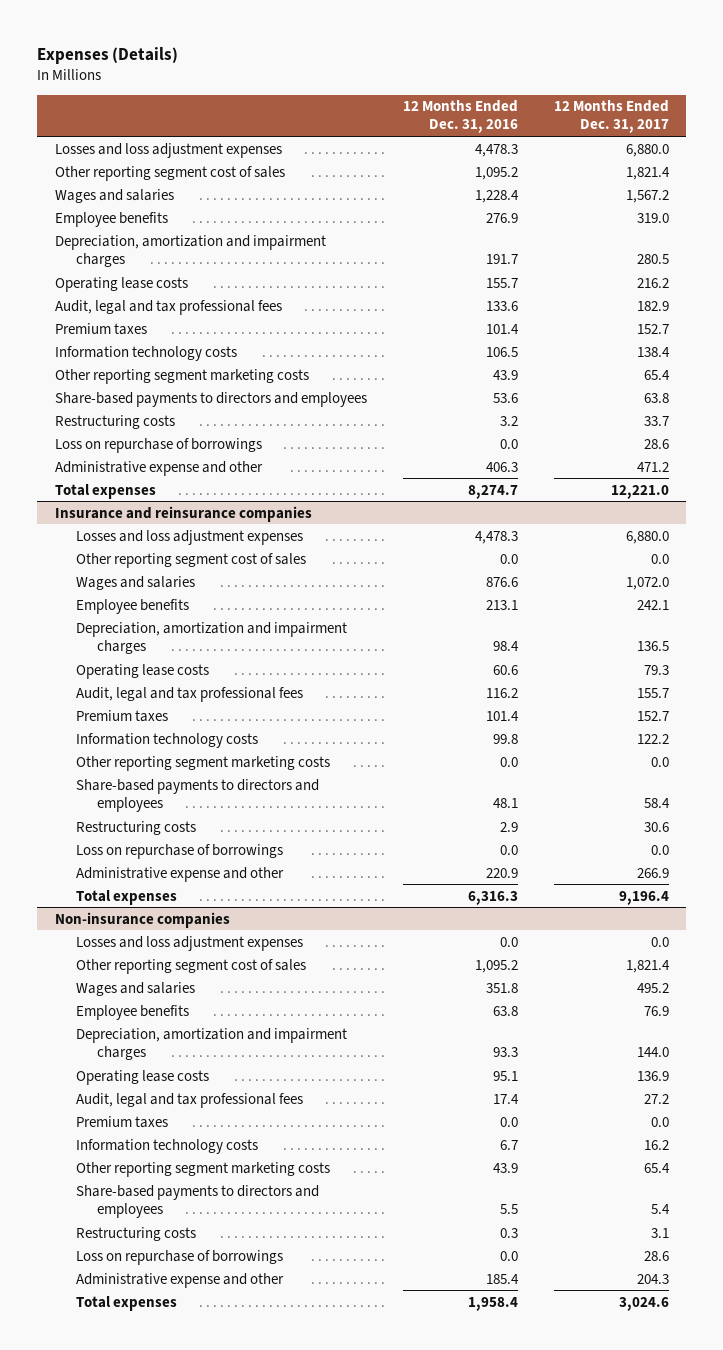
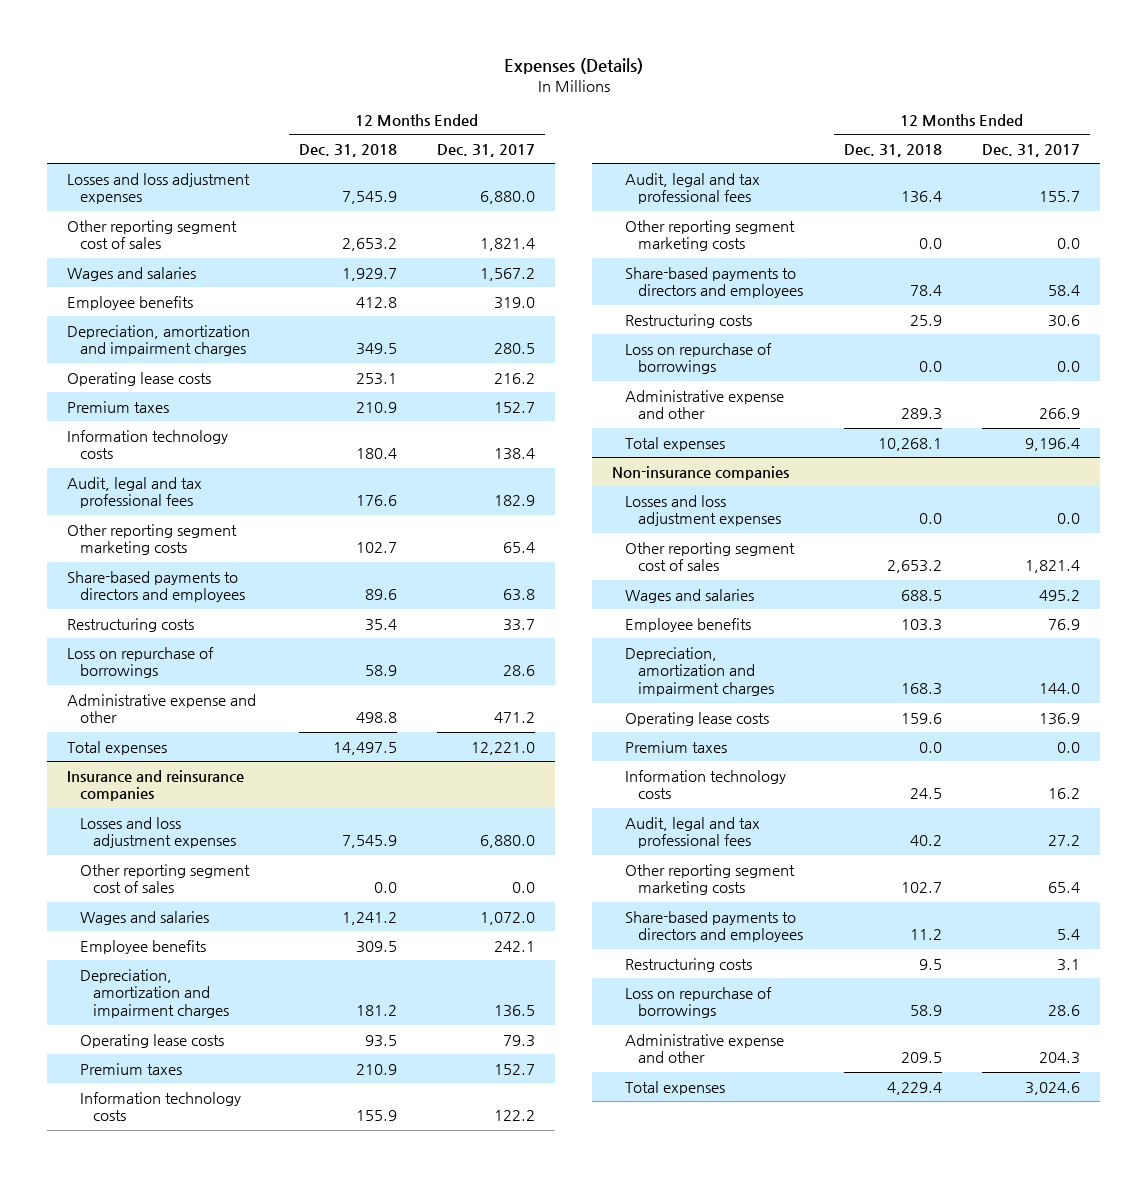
[402,100,518,134] 12 Months Ended Dec. 31, 2016 -> none
none -> [298,143,397,157] Dec. 31, 2018
[54,299,282,315] Audit, legal and tax professional fees -> [67,476,203,509] Audit, legal and tax professional fees
[76,686,304,702] Audit, legal and tax professional fees -> [625,172,761,205] Audit, legal and tax professional fees
[76,1092,304,1108] Audit, legal and tax professional fees -> [625,816,761,849] Audit, legal and tax professional fees

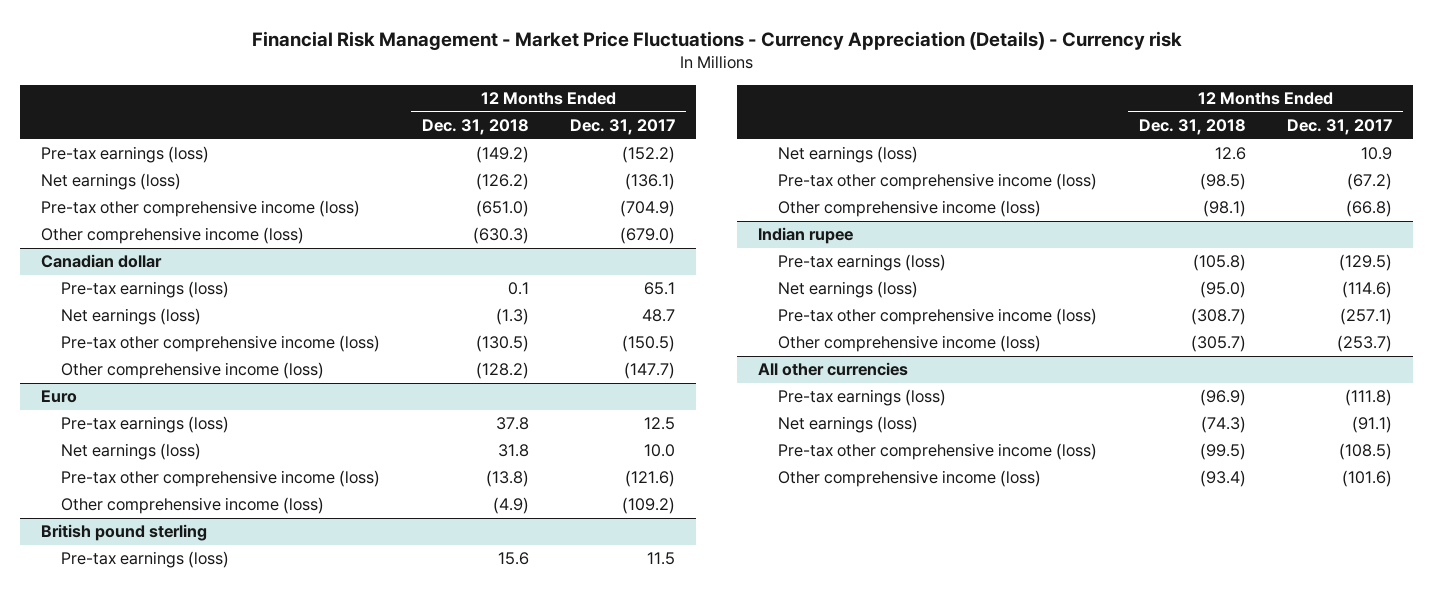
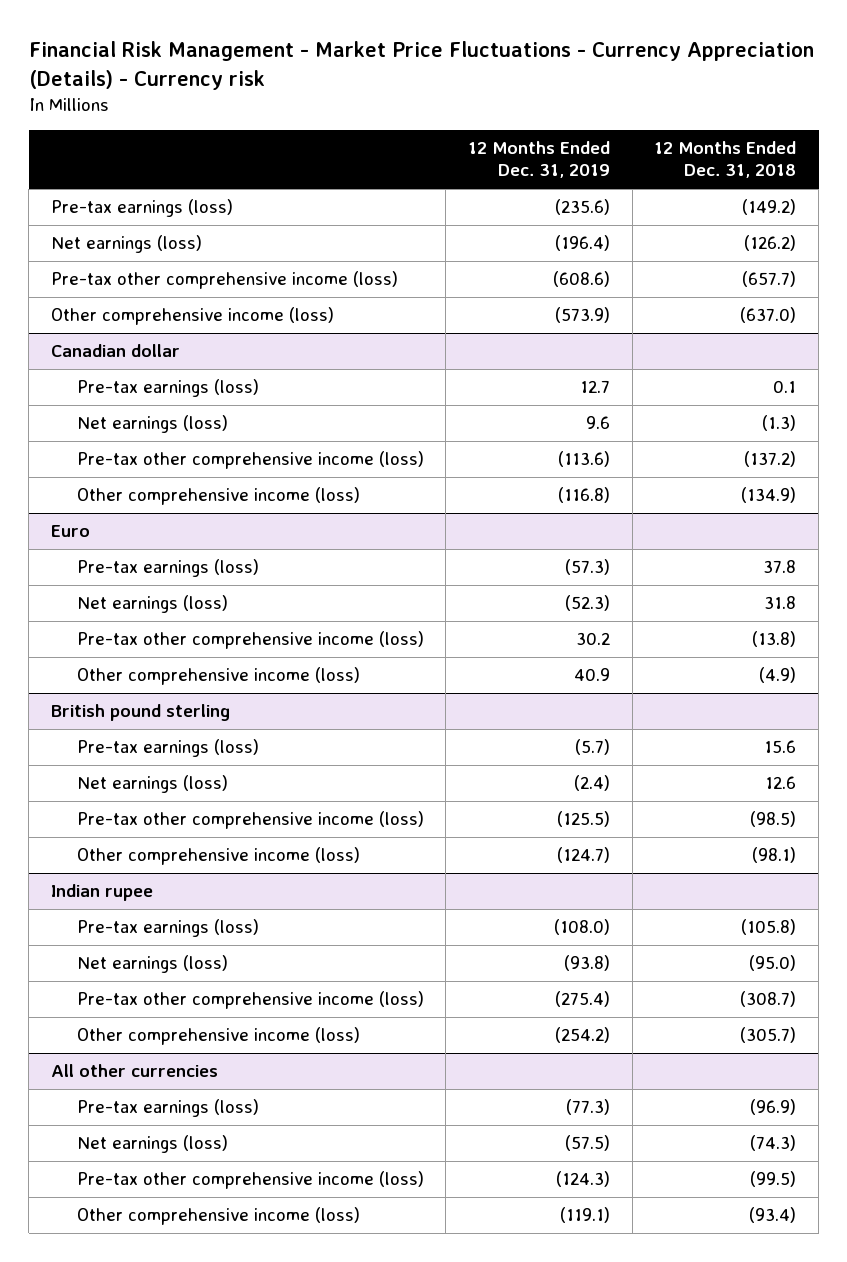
[570,119,676,136] Dec. 31, 2017 -> none
none -> [468,141,611,179] 12 Months Ended Dec. 31, 2019
[475,200,529,218] (651.0) -> [742,271,797,288] (657.7)
[472,227,529,245] (630.3) -> [740,307,797,324] (637.0)
[475,335,529,353] (130.5) -> [744,451,797,468] (137.2)
[475,362,529,380] (128.2) -> [741,487,797,504] (134.9)

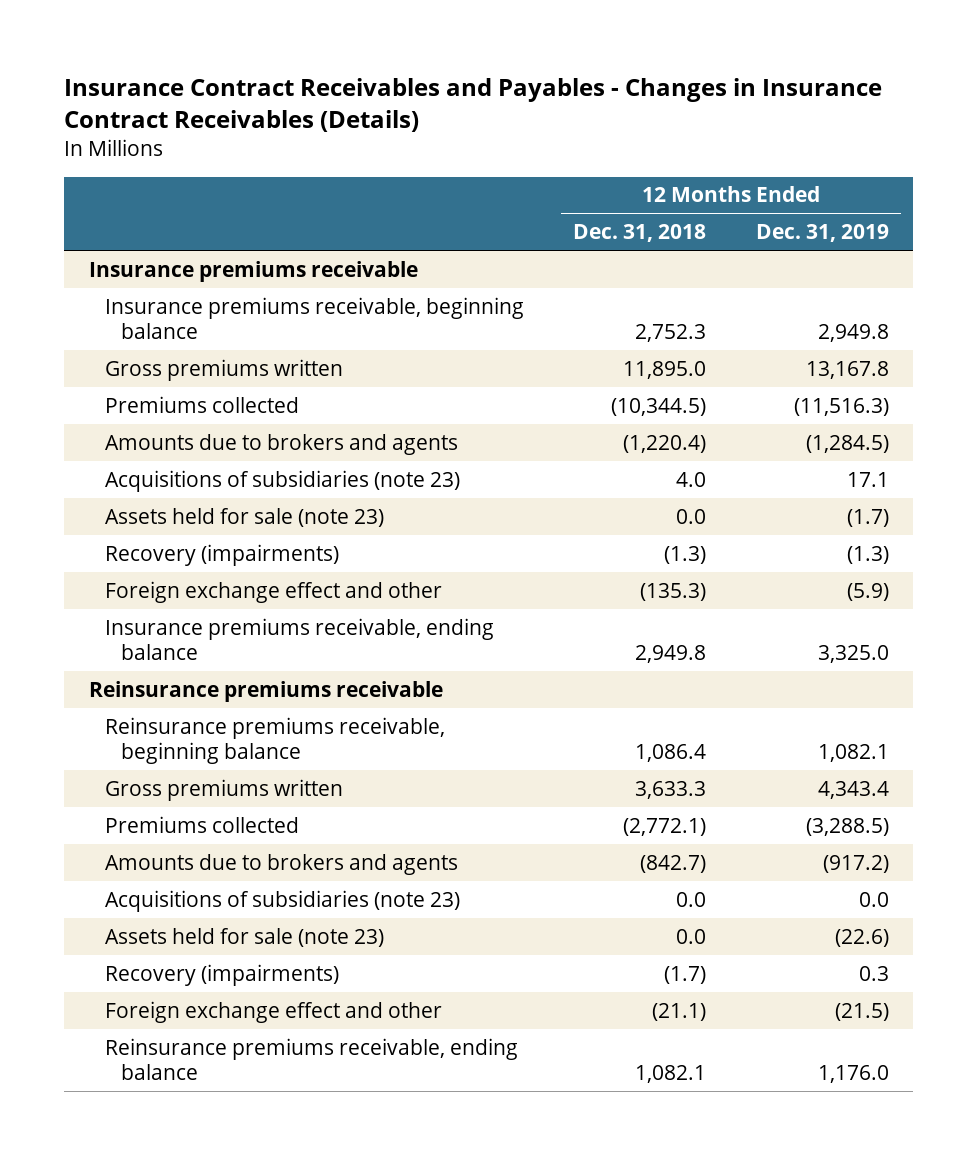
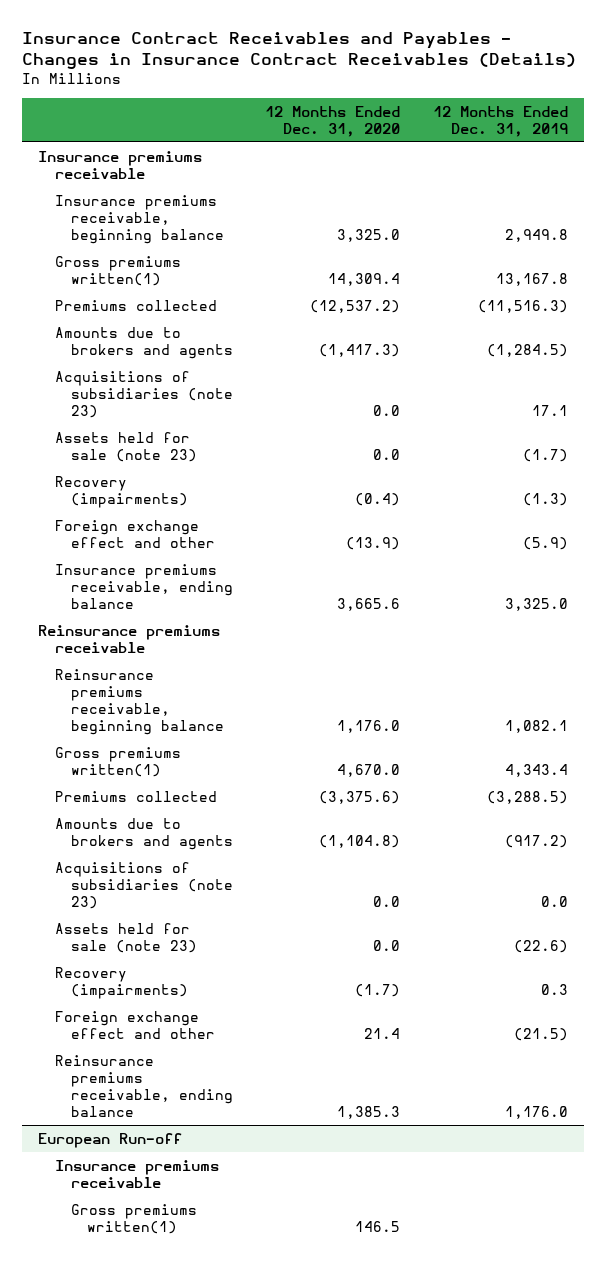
[573,224,707,243] Dec. 31, 2018 -> none
none -> [265,105,401,137] 12 Months Ended Dec. 31, 2020
[105,358,344,381] Gross premiums written -> [54,255,181,286] Gross premiums written(1)
[105,778,344,801] Gross premiums written -> [54,746,181,777] Gross premiums written(1)
none -> [38,1132,183,1148] European Run-off
none -> [54,1159,219,1188] Insurance premiums receivable
none -> [70,1203,197,1234] Gross premiums written(1)

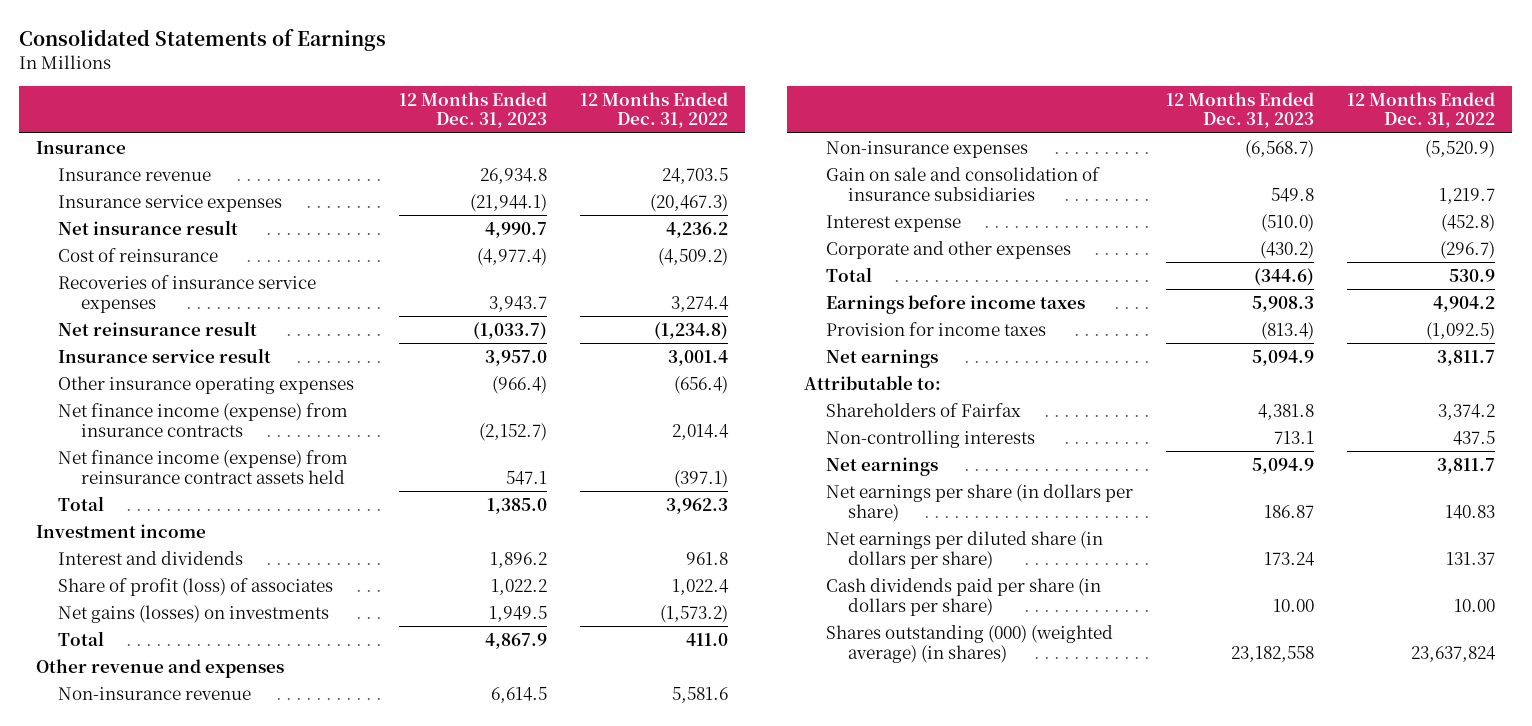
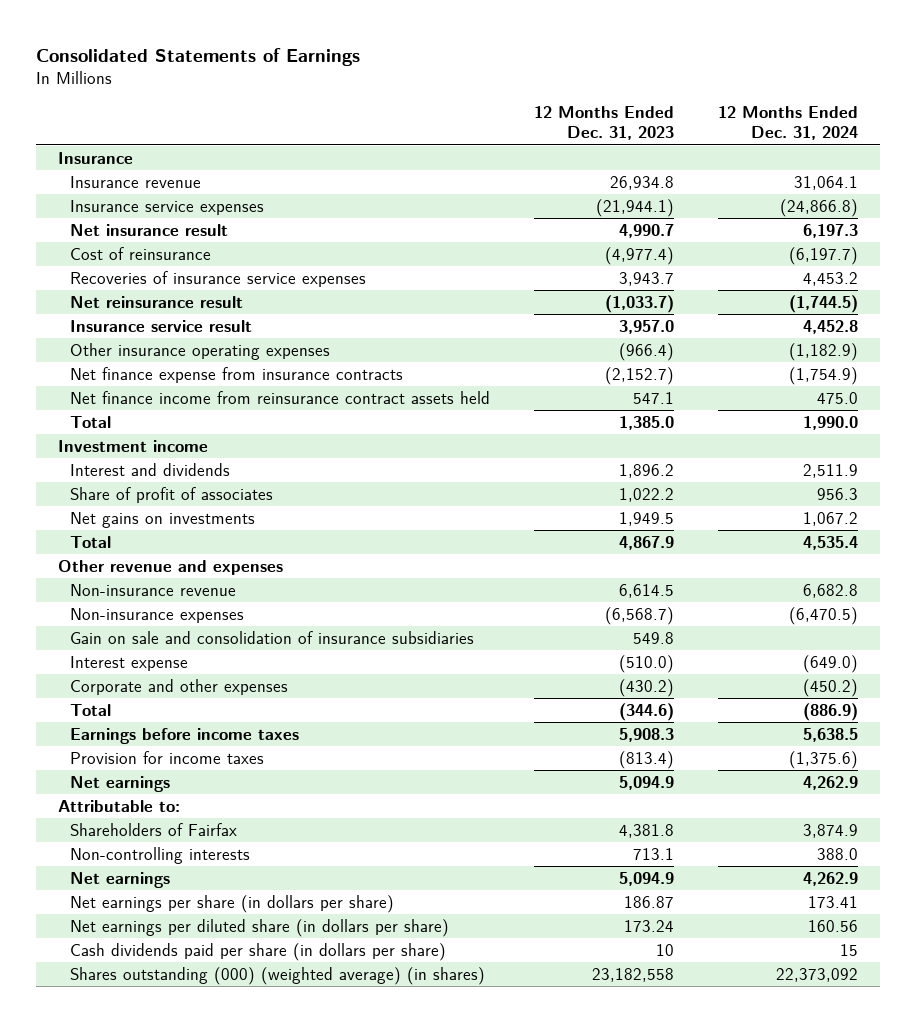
[579,91,728,129] 12 Months Ended Dec. 31, 2022 -> none
none -> [718,106,859,141] 12 Months Ended Dec. 31, 2024
[58,402,349,437] Net finance income (expense) from insurance contracts -> [70,366,404,383] Net finance expense from insurance contracts
[58,449,349,484] Net finance income (expense) from reinsurance contract assets held -> [70,390,491,404] Net finance income from reinsurance contract assets held
[58,577,334,596] Share of profit (loss) of associates -> [70,486,274,503] Share of profit of associates
[58,604,330,623] Net gains (losses) on investments -> [70,511,256,528] Net gains on investments
[1273,598,1315,612] 10.00 -> [656,943,675,956] 10

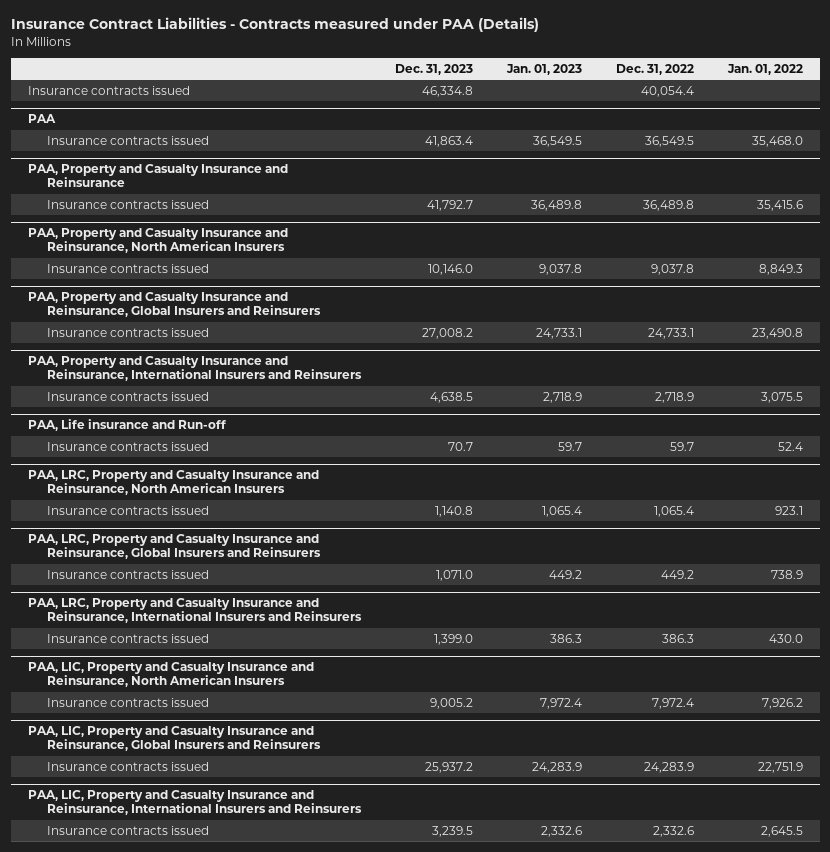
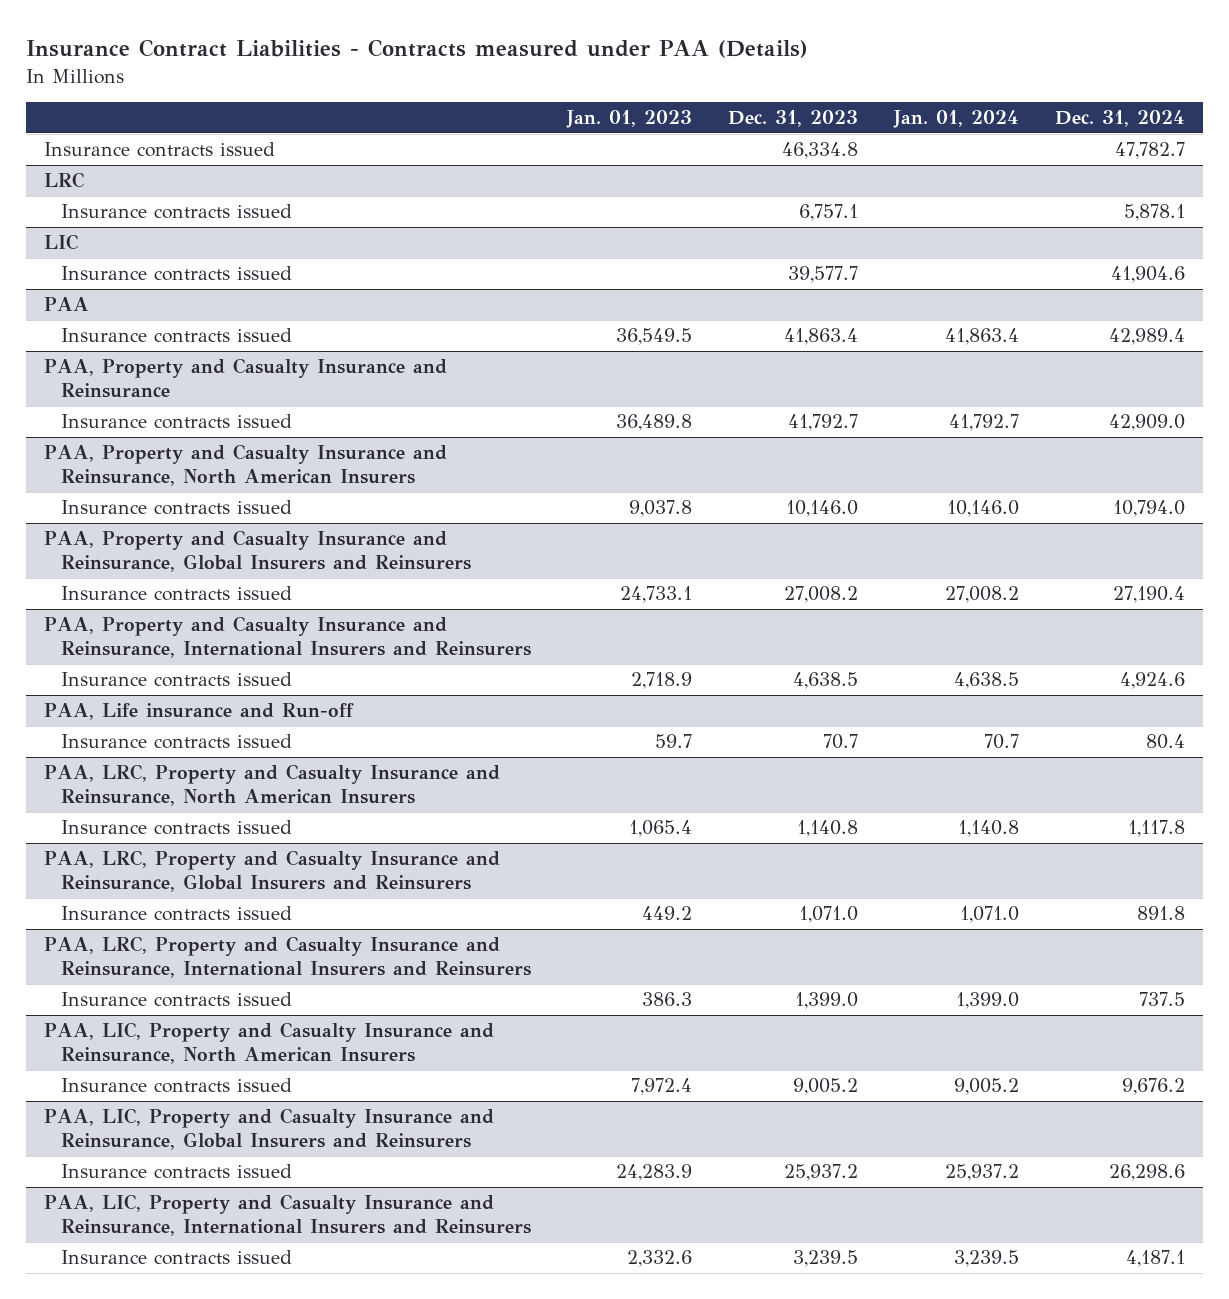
[615,63,694,75] Dec. 31, 2022 -> none
[726,63,803,75] Jan. 01, 2022 -> none
none -> [893,110,1020,129] Jan. 01, 2024
none -> [1055,110,1186,128] Dec. 31, 2024
none -> [43,172,85,189] LRC
none -> [60,204,292,220] Insurance contracts issued
none -> [43,234,79,251] LIC
none -> [60,266,292,282] Insurance contracts issued

